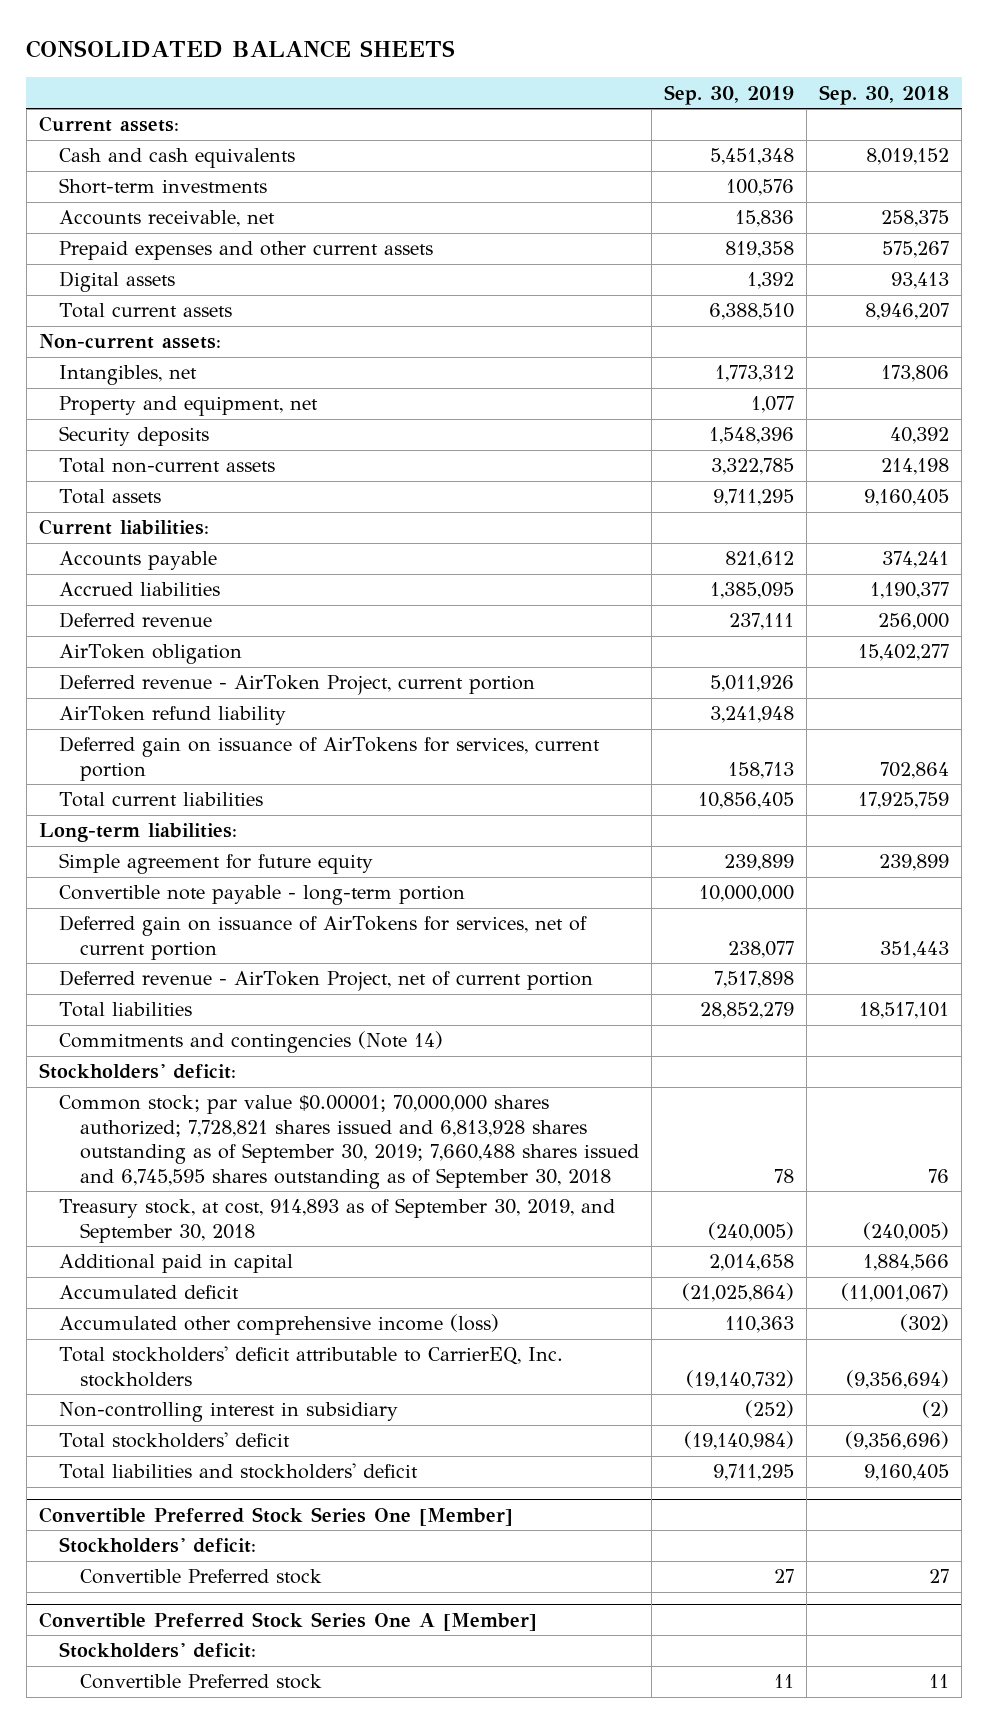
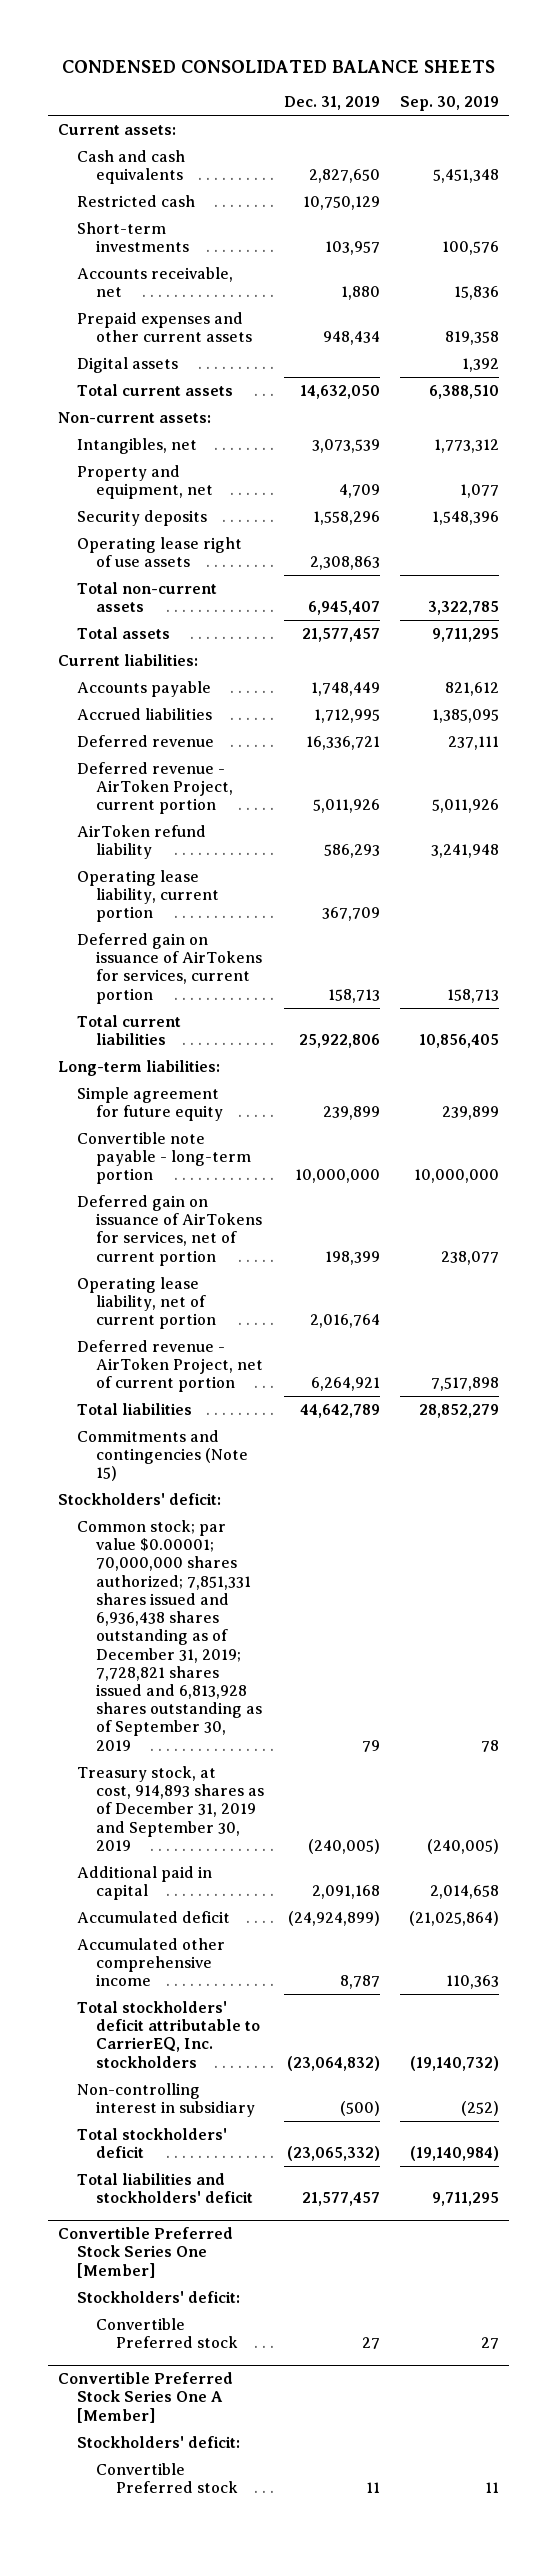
[26,40,456,59] CONSOLIDATED BALANCE SHEETS -> [61,59,495,73] CONDENSED CONSOLIDATED BALANCE SHEETS
[818,84,949,105] Sep. 30, 2018 -> none
none -> [284,96,381,111] Dec. 31, 2019
none -> [77,194,196,207] Restricted cash
none -> [77,536,243,568] Operating lease right of use assets
[59,644,243,665] AirToken obligation -> none
none -> [77,869,220,923] Operating lease liability, current portion
none -> [77,1276,217,1330] Operating lease liability, net of current portion
[59,1031,444,1054] Commitments and contingencies (Note 14) -> [77,1429,249,1482] Commitments and contingencies (Note 15)
[59,1095,639,1189] Common stock; par value $0.00001; 70,000,000 shares authorized; 7,728,821 shares issued and 6,813,928 shares outstanding as of September 30, 2019; 7,660,488 shares issued and 6,745,595 shares outstanding as of September 30, 2018 -> [77,1519,263,1751] Common stock; par value $0.00001; 70,000,000 shares authorized; 7,851,331 shares issued and 6,936,438 shares outstanding as of December 31, 2019; 7,728,821 shares issued and 6,813,928 shares outstanding as of September 30, 2019
[59,1198,616,1243] Treasury stock, at cost, 914,893 as of September 30, 2019, and September 30, 2018 -> [77,1765,265,1851] Treasury stock, at cost, 914,893 shares as of December 31, 2019 and September 30, 2019
[59,1314,500,1336] Accumulated other comprehensive income (loss) -> [77,1937,226,1987] Accumulated other comprehensive income

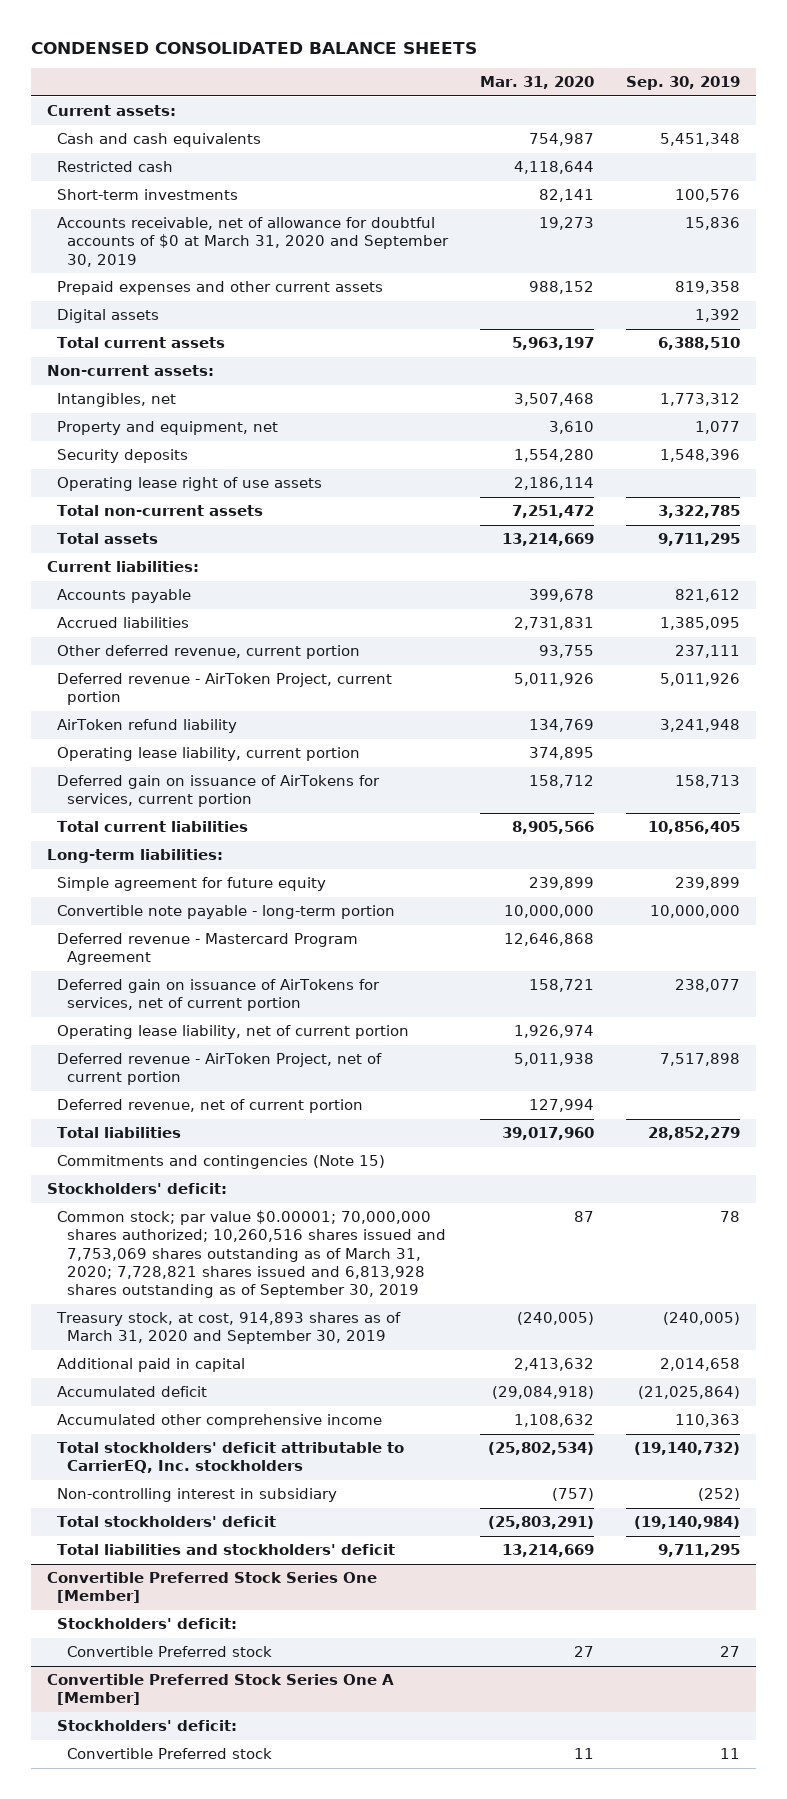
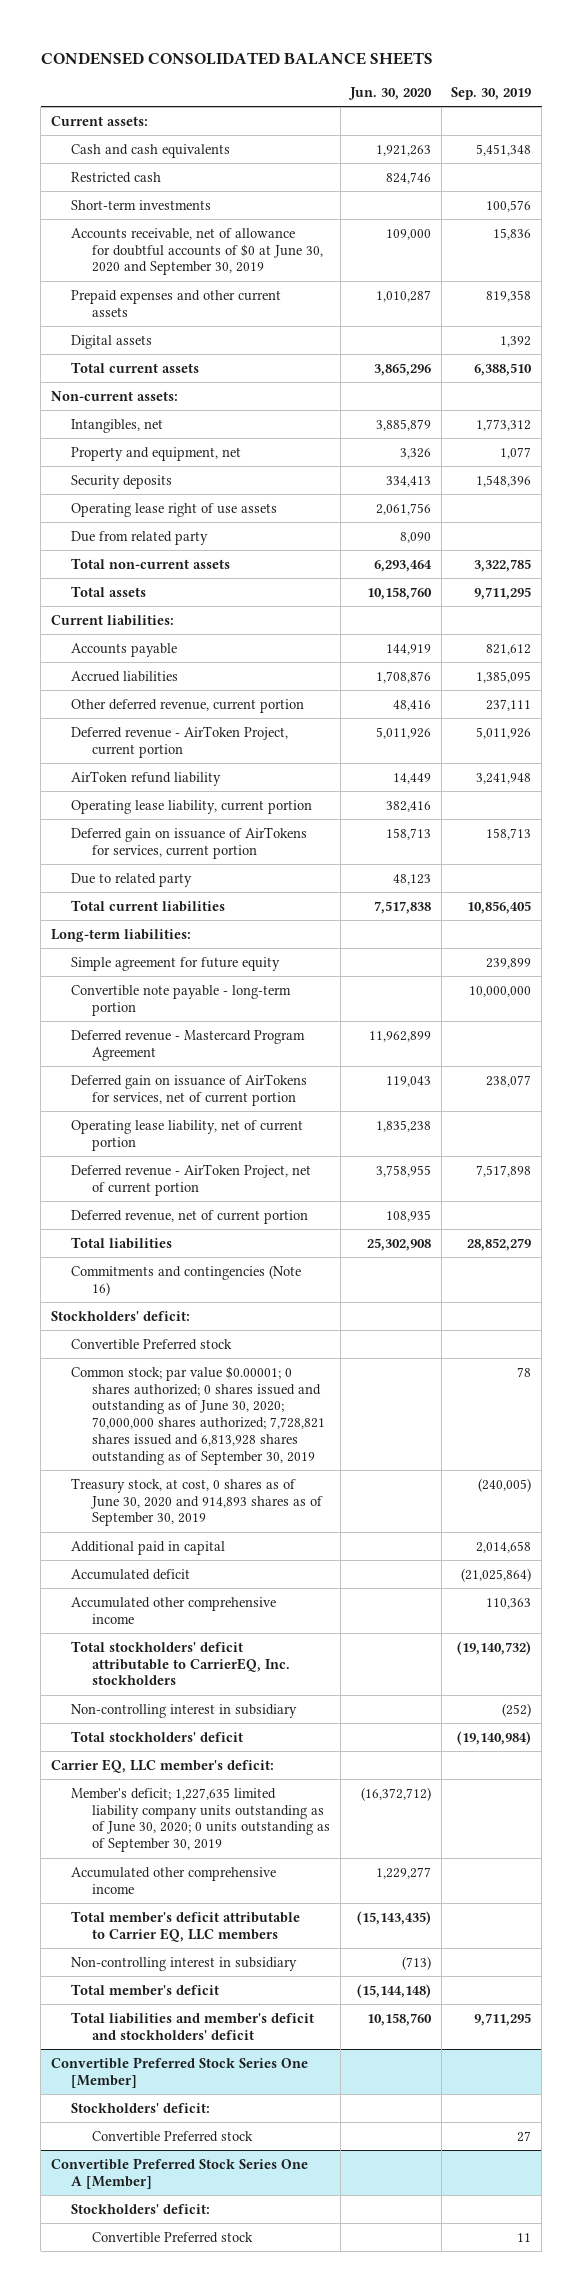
[480,75,595,89] Mar. 31, 2020 -> none
none -> [348,86,433,100] Jun. 30, 2020
[57,217,450,267] Accounts receivable, net of allowance for doubtful accounts of $0 at March 31, 2020 and September 30, 2019 -> [71,227,323,276] Accounts receivable, net of allowance for doubtful accounts of $0 at June 30, 2020 and September 30, 2019
none -> [71,530,209,545] Due from related party
none -> [71,872,193,887] Due to related party
[57,1155,386,1170] Commitments and contingencies (Note 15) -> [71,1264,302,1296] Commitments and contingencies (Note 16)
none -> [71,1338,233,1350] Convertible Preferred stock
[57,1210,447,1299] Common stock; par value $0.00001; 70,000,000 shares authorized; 10,260,516 shares issued and 7,753,069 shares outstanding as of March 31, 2020; 7,728,821 shares issued and 6,813,928 shares outstanding as of September 30, 2019 -> [71,1365,325,1466] Common stock; par value $0.00001; 0 shares authorized; 0 shares issued and outstanding as of June 30, 2020; 70,000,000 shares authorized; 7,728,821 shares issued and 6,813,928 shares outstanding as of September 30, 2019
[56,1312,402,1345] Treasury stock, at cost, 914,893 shares as of March 31, 2020 and September 30, 2019 -> [71,1477,323,1527] Treasury stock, at cost, 0 shares as of June 30, 2020 and 914,893 shares as of September 30, 2019
none -> [50,1758,274,1773] Carrier EQ, LLC member's deficit:
none -> [71,1787,330,1853] Member's deficit; 1,227,635 limited liability company units outstanding as of June 30, 2020; 0 units outstanding as of September 30, 2019
none -> [71,1866,277,1894] Accumulated other comprehensive income
none -> [71,1910,301,1942] Total member's deficit attributable to Carrier EQ, LLC members
none -> [71,1956,298,1971] Non-controlling interest in subsidiary
none -> [71,1983,220,1996] Total member's deficit
[57,1544,396,1556] Total liabilities and stockholders' deficit -> [71,2011,315,2040] Total liabilities and member's deficit and stockholders' deficit

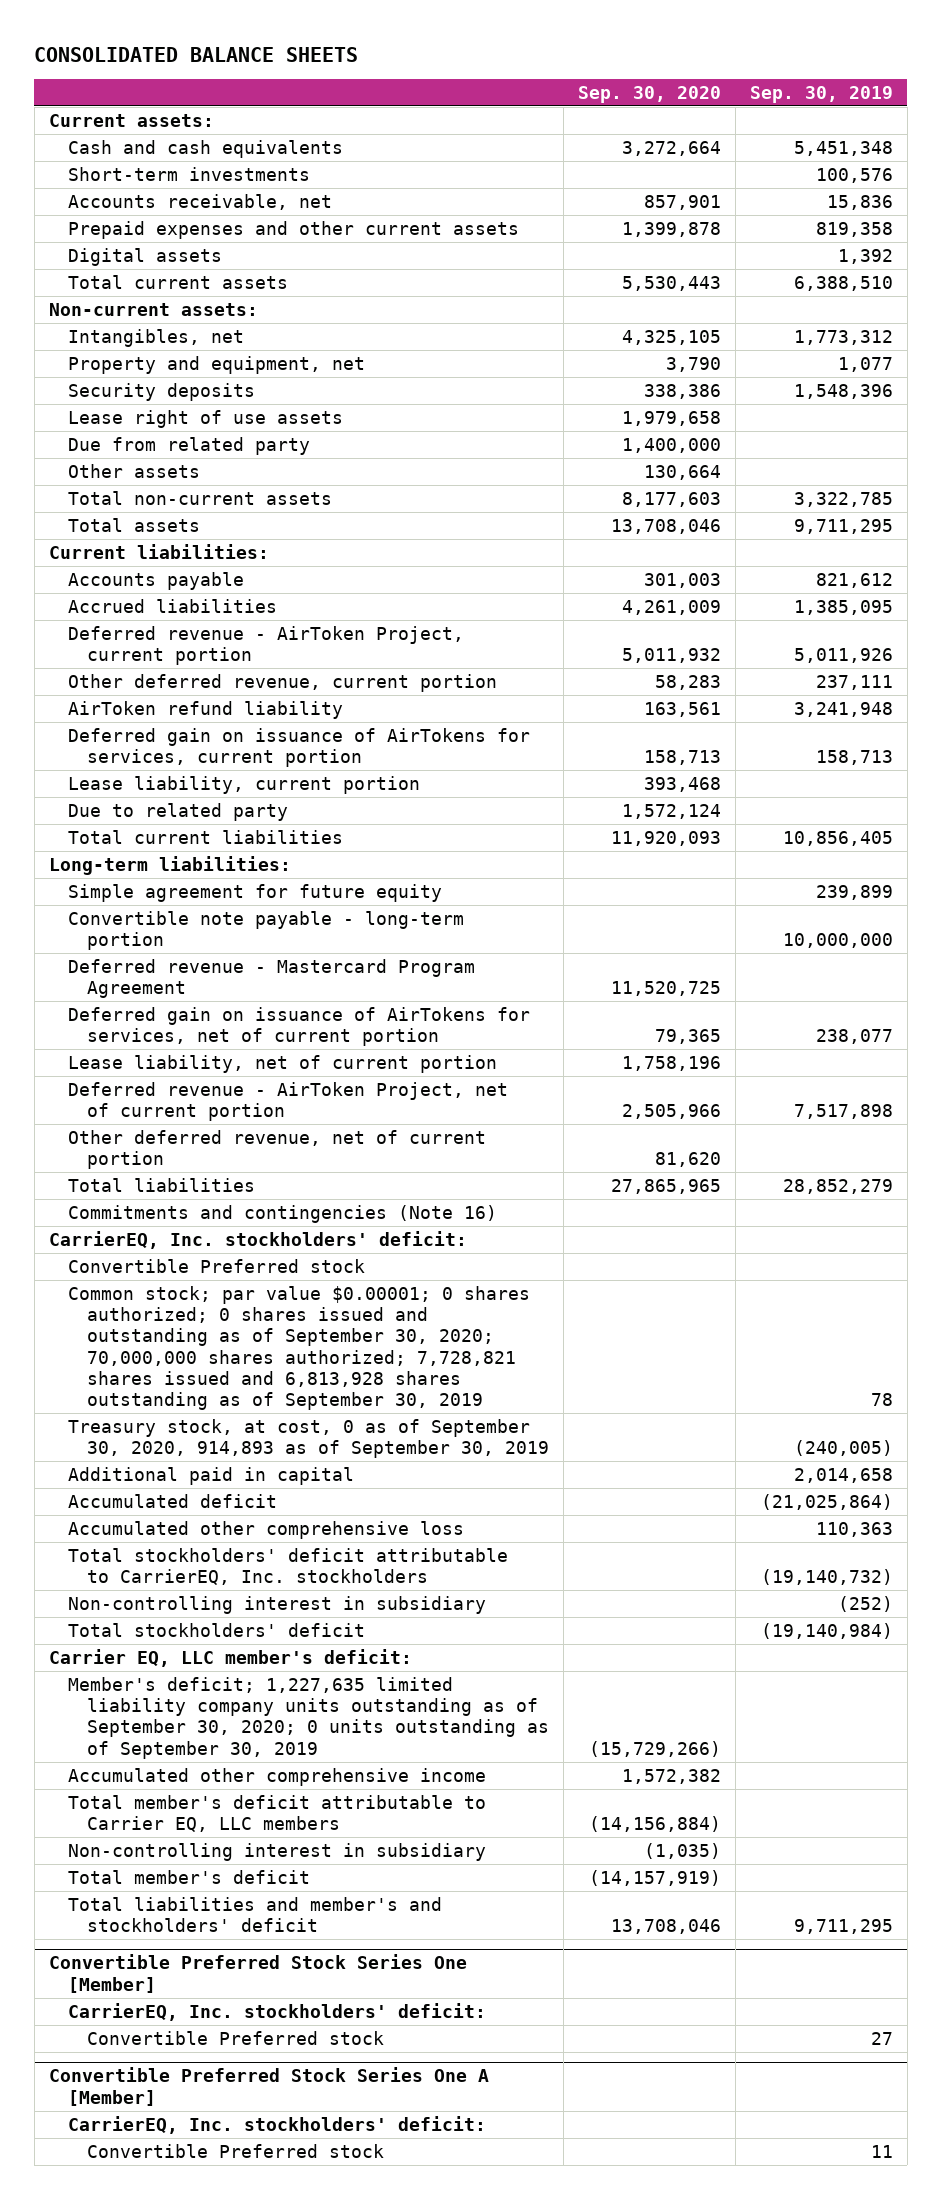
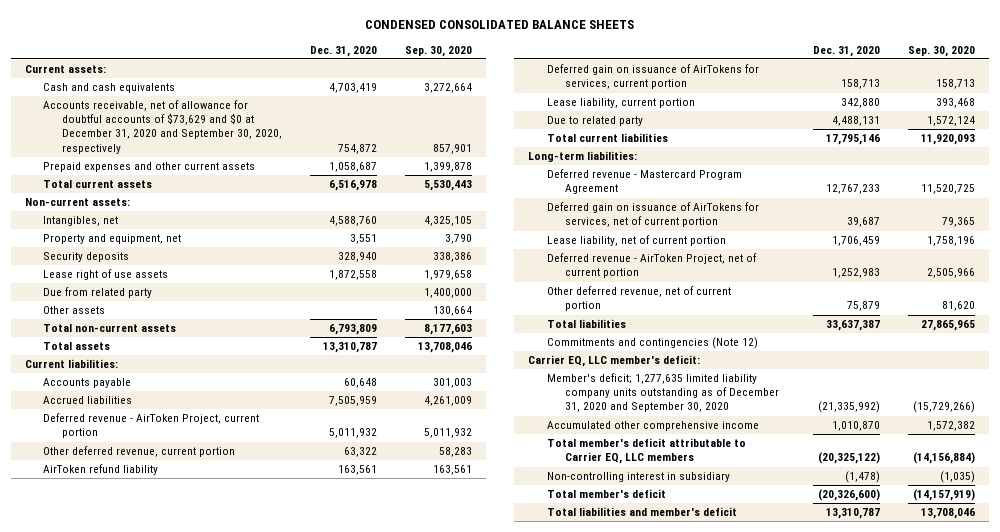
[34,46,359,62] CONSOLIDATED BALANCE SHEETS -> [365,19,635,29] CONDENSED CONSOLIDATED BALANCE SHEETS
[749,85,893,103] Sep. 30, 2019 -> none
none -> [309,45,377,57] Dec. 31, 2020
[67,166,310,181] Short-term investments -> none
[67,193,332,210] Accounts receivable, net -> [43,100,282,154] Accounts receivable, net of allowance for doubtful accounts of $73,629 and $0 at December 31, 2020 and September 30, 2020, respectively
[67,247,222,266] Digital assets -> none
[67,883,442,902] Simple agreement for future equity -> none
[67,910,464,951] Convertible note payable - long-term portion -> none
[48,1230,467,1249] CarrierEQ, Inc. stockholders' deficit: -> none
[67,1258,365,1273] Convertible Preferred stock -> none
[67,1285,530,1411] Common stock; par value $0.00001; 0 shares authorized; 0 shares issued and outstanding as of September 30, 2020; 70,000,000 shares authorized; 7,728,821 shares issued and 6,813,928 shares outstanding as of September 30, 2019 -> none
[67,1418,550,1459] Treasury stock, at cost, 0 as of September 30, 2020, 914,893 as of September 30, 2019 -> none
[67,1466,354,1485] Additional paid in capital -> none
[67,1493,277,1508] Accumulated deficit -> none
[67,1520,464,1539] Accumulated other comprehensive loss -> none
[67,1547,508,1586] Total stockholders' deficit attributable to CarrierEQ, Inc. stockholders -> none
[67,1595,486,1614] Non-controlling interest in subsidiary -> none
[67,1622,365,1637] Total stockholders' deficit -> none
[67,1204,497,1223] Commitments and contingencies (Note 16) -> [546,337,758,350] Commitments and contingencies (Note 12)
[67,1676,550,1759] Member's deficit; 1,227,635 limited liability company units outstanding as of September 30, 2020; 0 units outstanding as of September 30, 2019 -> [546,373,780,413] Member's deficit; 1,277,635 limited liability company units outstanding as of December 31, 2020 and September 30, 2020
[48,1954,467,1993] Convertible Preferred Stock Series One [Member] -> none
[67,2002,486,2021] CarrierEQ, Inc. stockholders' deficit: -> none
[87,2030,385,2045] Convertible Preferred stock -> none
[48,2067,489,2106] Convertible Preferred Stock Series One A [Member] -> none
[67,2115,486,2134] CarrierEQ, Inc. stockholders' deficit: -> none
[87,2143,385,2158] Convertible Preferred stock -> none
[67,1896,442,1933] Total liabilities and member's and stockholders' deficit -> [546,507,737,517] Total liabilities and member's deficit

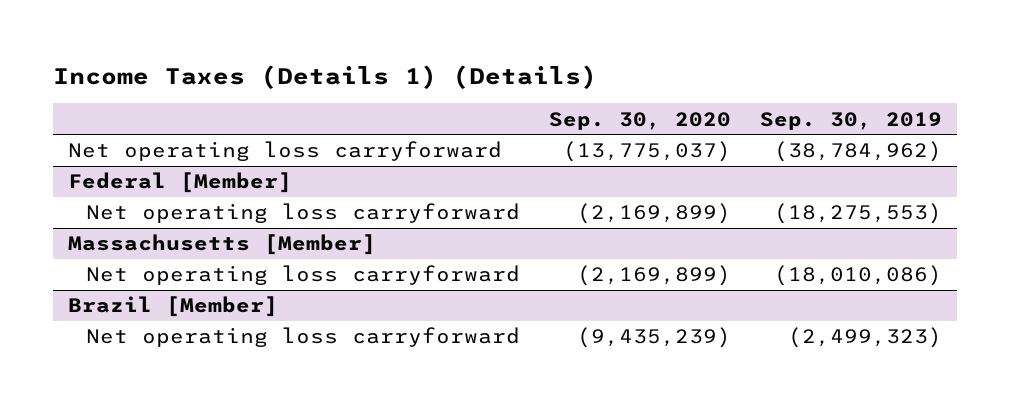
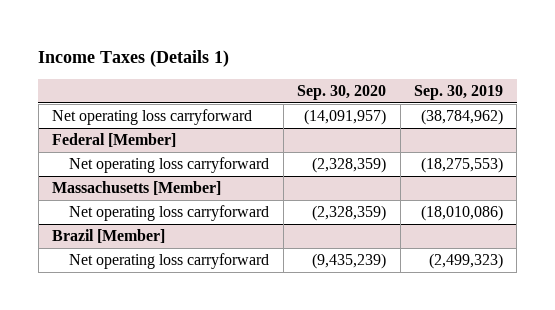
[53,64,598,89] Income Taxes (Details 1) (Details) -> [38,49,230,67] Income Taxes (Details 1)
[562,141,731,163] (13,775,037) -> [304,109,387,126] (14,091,957)
[576,203,731,225] (2,169,899) -> [312,157,387,174] (2,328,359)
[576,265,731,287] (2,169,899) -> [312,205,387,222] (2,328,359)

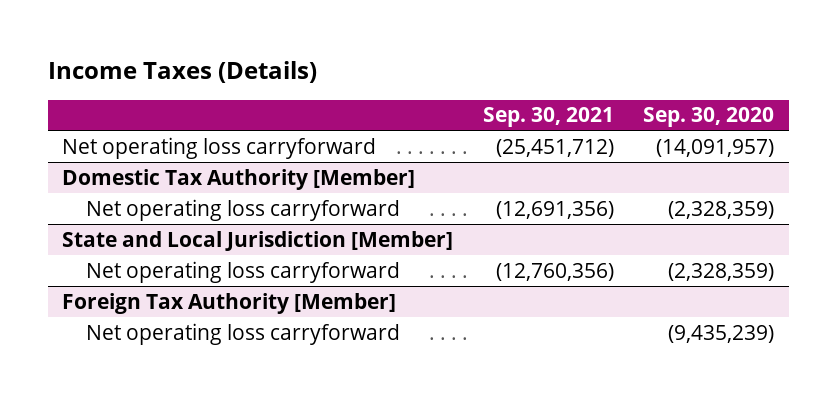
[38,49,230,67] Income Taxes (Details 1) -> [47,61,317,84] Income Taxes (Details)
[414,84,504,100] Sep. 30, 2019 -> none
none -> [482,107,614,128] Sep. 30, 2021
[52,133,177,148] Federal [Member] -> [62,168,416,190] Domestic Tax Authority [Member]
[52,181,222,196] Massachusetts [Member] -> [62,230,454,251] State and Local Jurisdiction [Member]
[52,229,166,244] Brazil [Member] -> [62,292,397,314] Foreign Tax Authority [Member]

